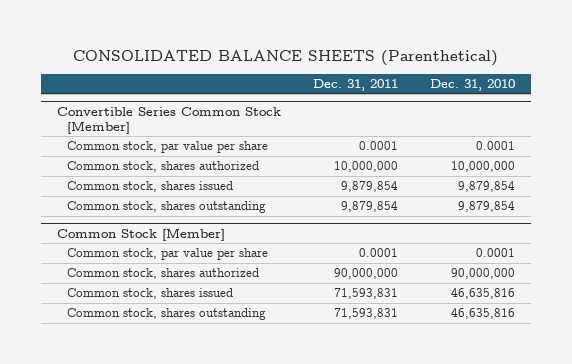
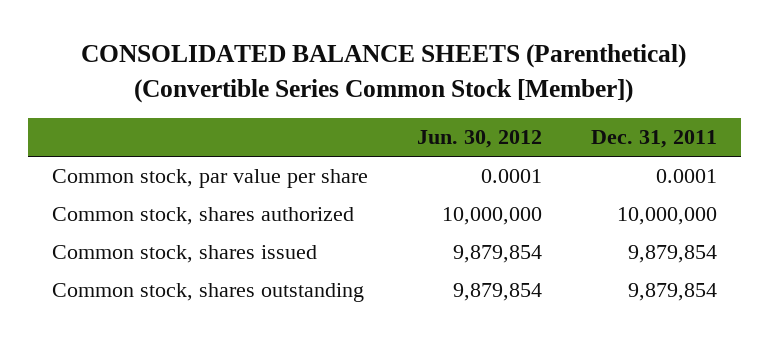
[73,49,499,66] CONSOLIDATED BALANCE SHEETS (Parenthetical) -> [81,44,687,103] CONSOLIDATED BALANCE SHEETS (Parenthetical) (Convertible Series Common Stock [Member])
[430,78,516,91] Dec. 31, 2010 -> none
none -> [416,130,542,149] Jun. 30, 2012
[56,106,281,134] Convertible Series Common Stock [Member] -> none
[56,227,225,241] Common Stock [Member] -> none
[67,248,269,261] Common stock, par value per share -> none
[67,268,260,280] Common stock, shares authorized -> none
[67,288,234,300] Common stock, shares issued -> none
[67,308,267,321] Common stock, shares outstanding -> none

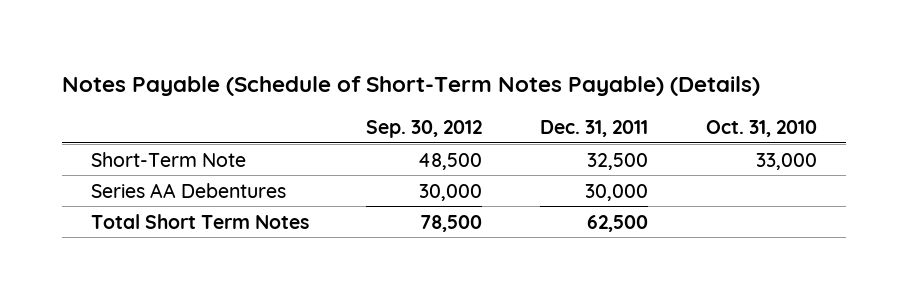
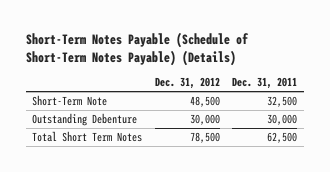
[61,75,760,96] Notes Payable (Schedule of Short-Term Notes Payable) (Details) -> [26,32,250,67] Short-Term Notes Payable (Schedule of Short-Term Notes Payable) (Details)
[366,119,483,138] Sep. 30, 2012 -> none
[705,119,817,137] Oct. 31, 2010 -> none
none -> [154,77,220,90] Dec. 31, 2012
[90,182,286,198] Series AA Debentures -> [32,112,138,126] Outstanding Debenture

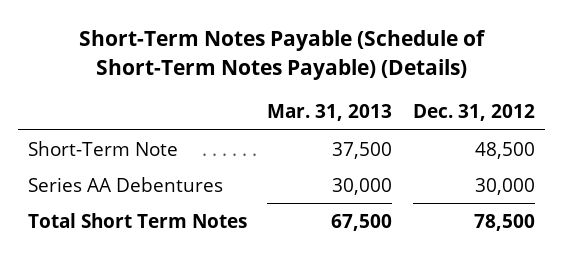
[232,77,298,90] Dec. 31, 2011 -> none
none -> [267,104,393,122] Mar. 31, 2013
[32,112,138,126] Outstanding Debenture -> [28,176,224,192] Series AA Debentures

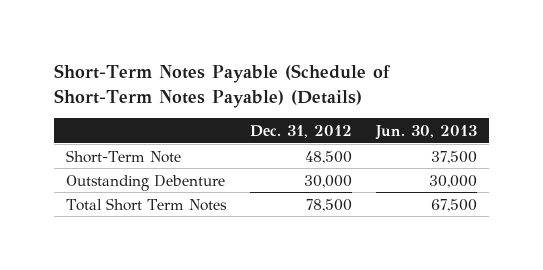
[267,104,393,122] Mar. 31, 2013 -> none
none -> [375,124,478,140] Jun. 30, 2013
[28,176,224,192] Series AA Debentures -> [66,174,226,191] Outstanding Debenture

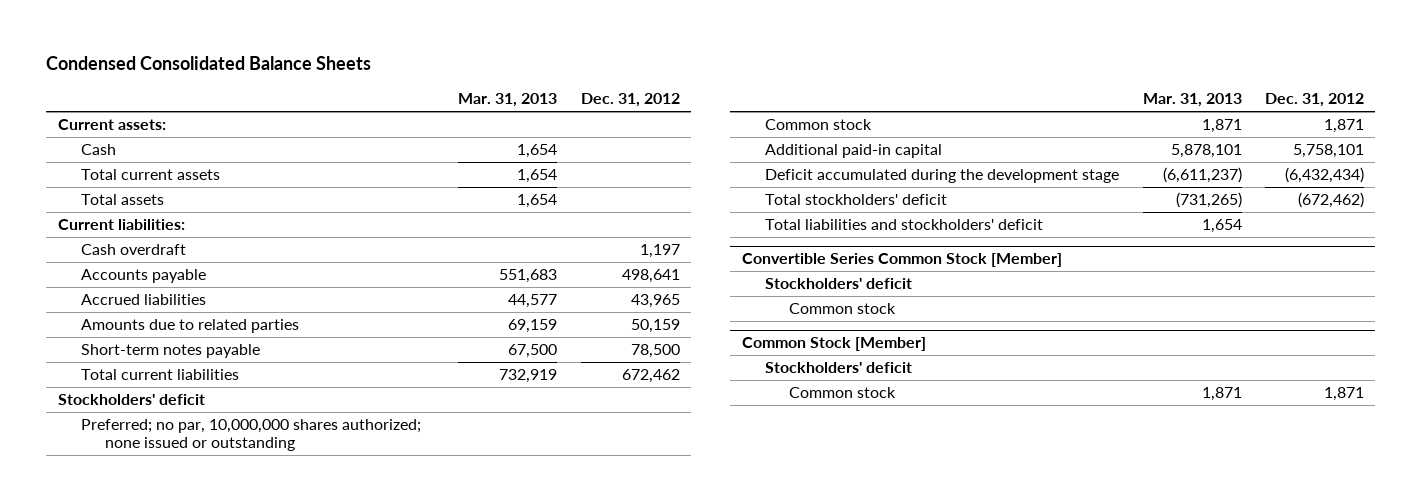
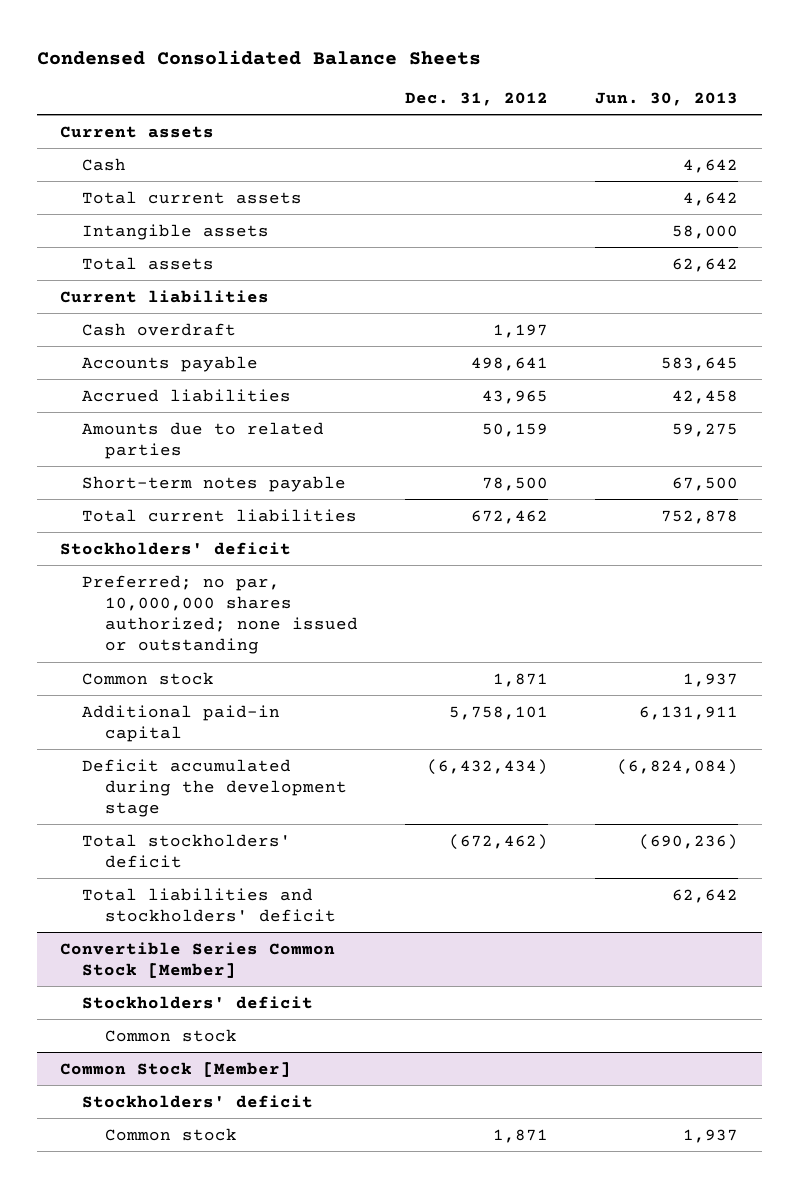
[458,93,558,108] Mar. 31, 2013 -> none
none -> [595,91,739,106] Jun. 30, 2013
[57,119,166,131] Current assets: -> [60,125,215,138] Current assets
none -> [82,223,270,240] Intangible assets
[57,219,185,231] Current liabilities: -> [60,289,270,303] Current liabilities

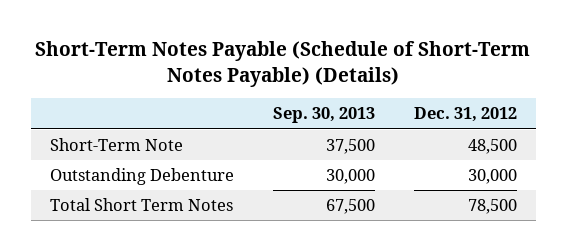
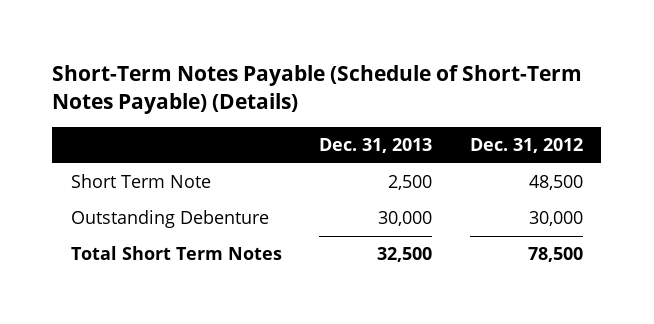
[272,107,375,124] Sep. 30, 2013 -> none
none -> [319,138,433,154] Dec. 31, 2013
[50,138,184,152] Short-Term Note -> [71,174,212,189] Short Term Note

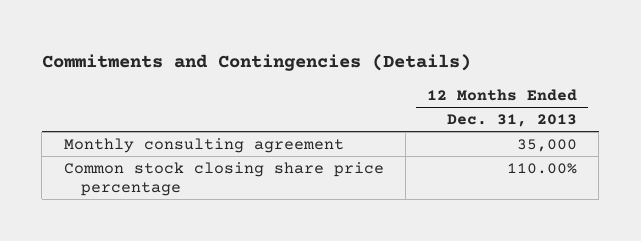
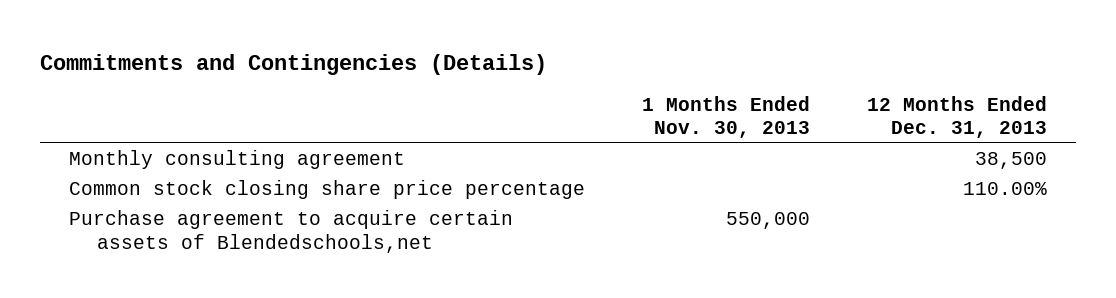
none -> [642,95,811,139] 1 Months Ended Nov. 30, 2013
[517,138,578,152] 35,000 -> [975,152,1048,170] 38,500
none -> [68,210,513,253] Purchase agreement to acquire certain assets of Blendedschools,net

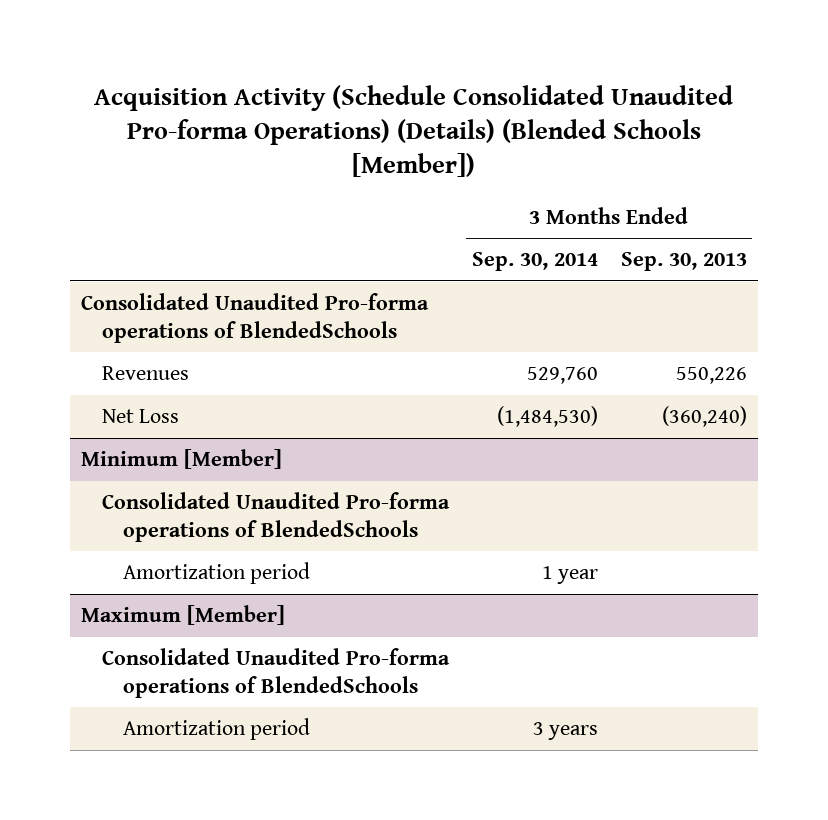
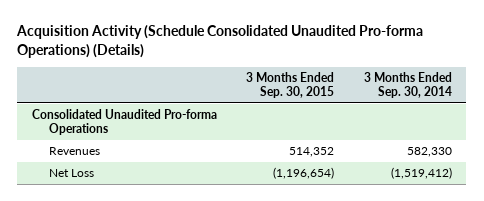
[94,84,734,178] Acquisition Activity (Schedule Consolidated Unaudited Pro-forma Operations) (Details) (Blended Schools [Member]) -> [16,24,424,58] Acquisition Activity (Schedule Consolidated Unaudited Pro-forma Operations) (Details)
[620,252,747,272] Sep. 30, 2013 -> none
none -> [246,72,335,99] 3 Months Ended Sep. 30, 2015
[81,449,283,470] Minimum [Member] -> none
[102,492,451,542] Consolidated Unaudited Pro-forma operations of BlendedSchools -> none
[122,562,310,585] Amortization period -> none
[81,605,286,626] Maximum [Member] -> none
[102,648,451,698] Consolidated Unaudited Pro-forma operations of BlendedSchools -> none
[122,718,310,741] Amortization period -> none
[81,293,430,343] Consolidated Unaudited Pro-forma operations of BlendedSchools -> [31,109,217,136] Consolidated Unaudited Pro-forma Operations
[526,367,598,385] 529,760 -> [406,147,452,158] 582,330
[496,406,598,428] (1,484,530) -> [390,167,452,180] (1,519,412)

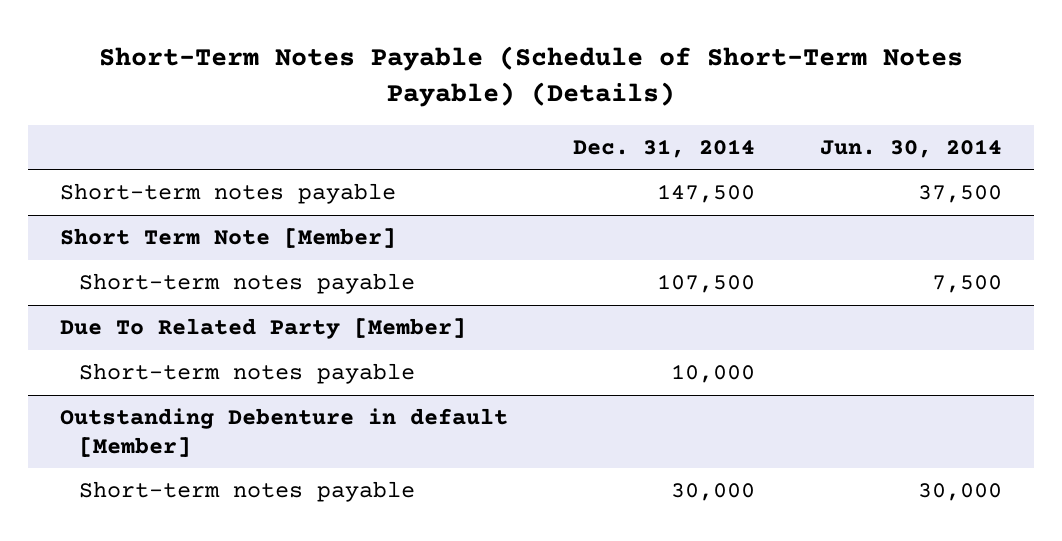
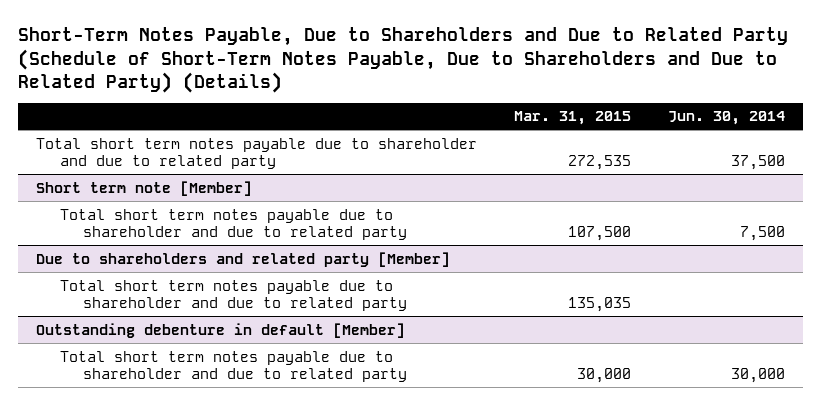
[99,45,964,108] Short-Term Notes Payable (Schedule of Short-Term Notes Payable) (Details) -> [17,27,788,93] Short-Term Notes Payable, Due to Shareholders and Due to Related Party (Schedule of Short-Term Notes Payable, Due to Shareholders and Due to Related Party) (Details)
[573,138,756,158] Dec. 31, 2014 -> none
none -> [513,111,631,126] Mar. 31, 2015
[60,183,397,205] Short-term notes payable -> [36,137,478,170] Total short term notes payable due to shareholder and due to related party
[60,228,397,249] Short Term Note [Member] -> [36,180,253,196] Short term note [Member]
[78,273,415,295] Short-term notes payable -> [59,208,407,241] Total short term notes payable due to shareholder and due to related party
[60,318,467,340] Due To Related Party [Member] -> [36,251,451,267] Due to shareholders and related party [Member]
[78,363,415,385] Short-term notes payable -> [59,279,407,312] Total short term notes payable due to shareholder and due to related party
[60,408,509,457] Outstanding Debenture in default [Member] -> [36,322,406,338] Outstanding debenture in default [Member]
[78,481,415,503] Short-term notes payable -> [59,350,407,383] Total short term notes payable due to shareholder and due to related party

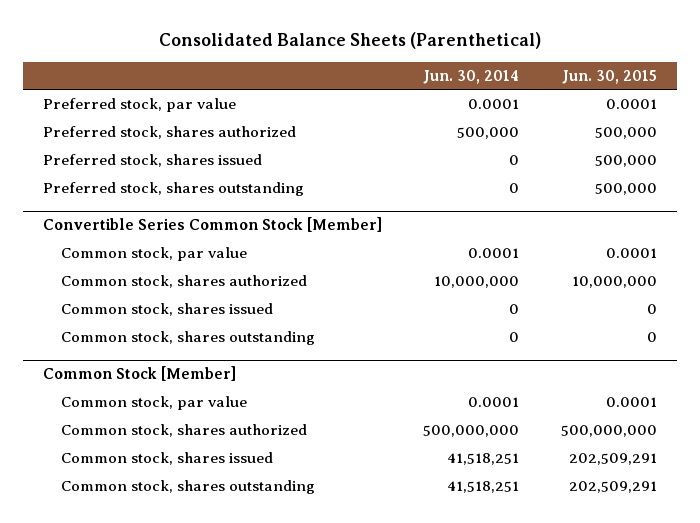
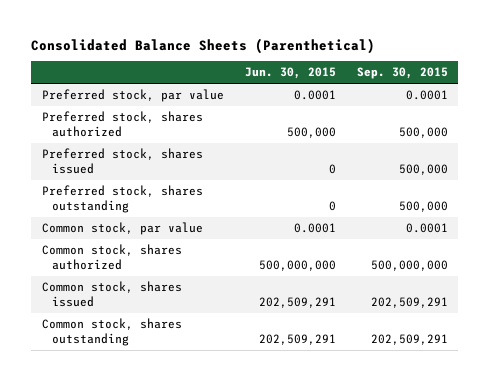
[423,69,520,84] Jun. 30, 2014 -> none
none -> [356,67,448,80] Sep. 30, 2015
[43,217,383,233] Convertible Series Common Stock [Member] -> none
[61,247,248,262] Common stock, par value -> none
[61,275,308,289] Common stock, shares authorized -> none
[61,303,274,317] Common stock, shares issued -> none
[61,331,316,346] Common stock, shares outstanding -> none
[43,366,237,382] Common Stock [Member] -> none
[594,155,657,168] 500,000 -> [328,163,336,174] 0
[594,183,657,196] 500,000 -> [328,200,336,211] 0

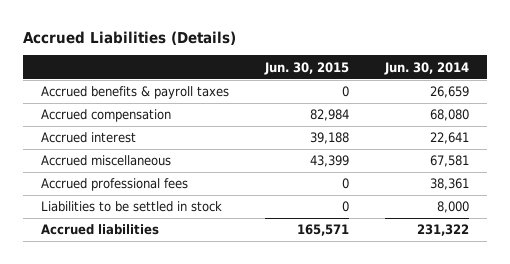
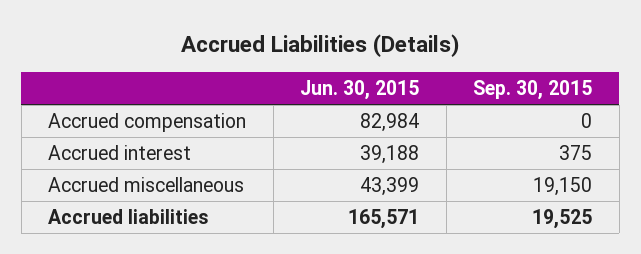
[383,61,469,75] Jun. 30, 2014 -> none
none -> [473,79,593,100] Sep. 30, 2015
[40,86,229,100] Accrued benefits & payroll taxes -> none
[40,178,188,192] Accrued professional fees -> none
[40,201,222,213] Liabilities to be settled in stock -> none

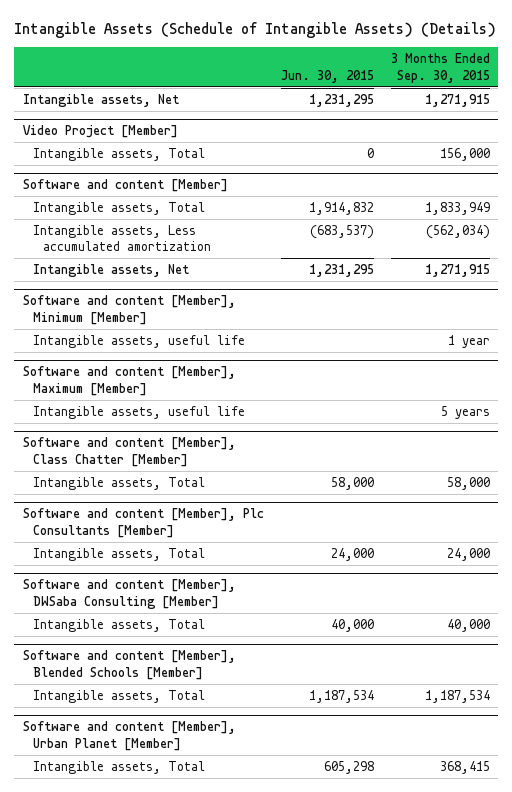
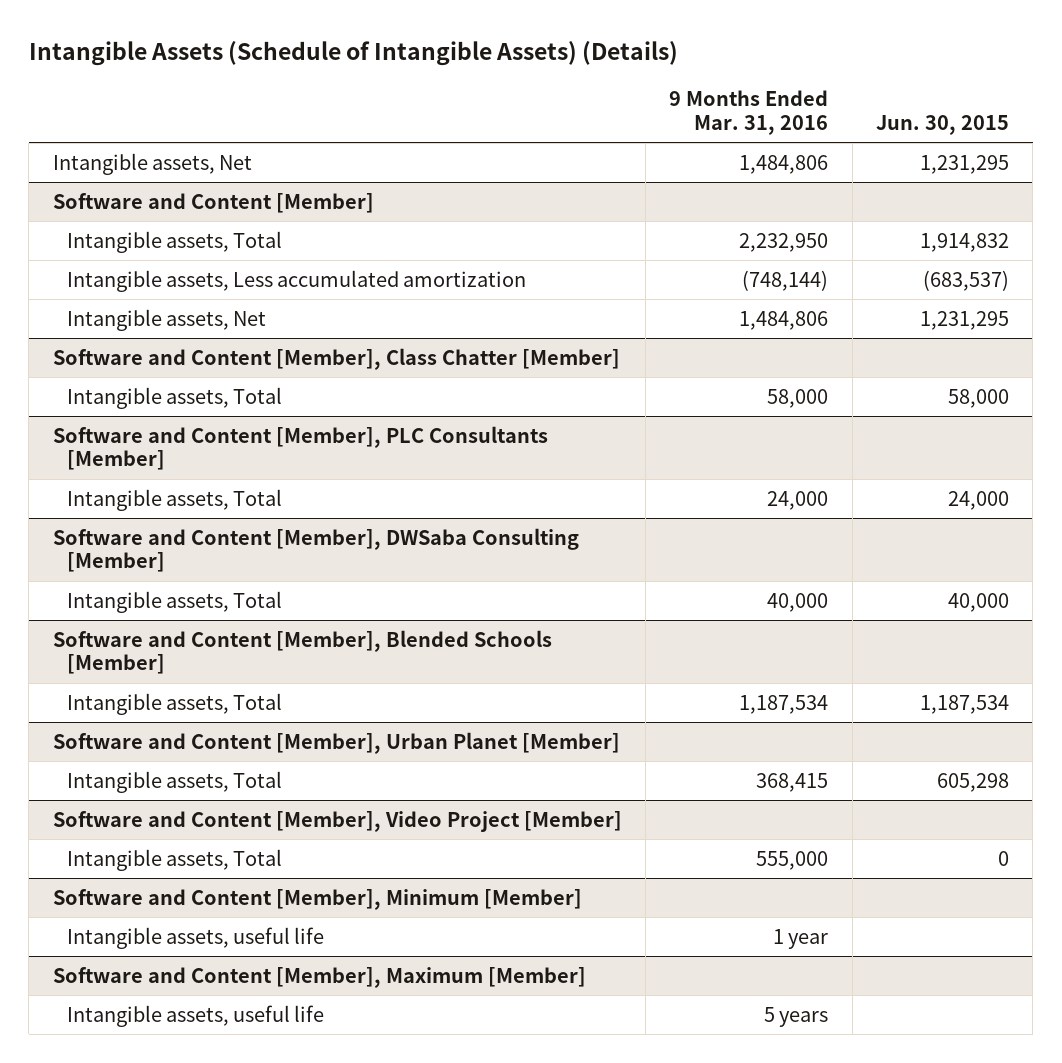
[390,52,490,83] 3 Months Ended Sep. 30, 2015 -> none
none -> [669,90,829,136] 9 Months Ended Mar. 31, 2016
[22,125,178,139] Video Project [Member] -> none
[32,147,205,161] Intangible assets, Total -> none
[22,179,228,193] Software and content [Member] -> [52,192,374,213] Software and Content [Member]
[22,295,236,325] Software and content [Member], Minimum [Member] -> none
[32,334,245,348] Intangible assets, useful life -> none
[22,366,236,396] Software and content [Member], Maximum [Member] -> none
[32,405,245,419] Intangible assets, useful life -> none
[22,437,236,467] Software and content [Member], Class Chatter [Member] -> [52,347,620,370] Software and Content [Member], Class Chatter [Member]
[22,508,264,538] Software and content [Member], Plc Consultants [Member] -> [52,425,548,471] Software and Content [Member], PLC Consultants [Member]
[22,579,236,609] Software and content [Member], DWSaba Consulting [Member] -> [52,527,579,573] Software and Content [Member], DWSaba Consulting [Member]
[22,650,236,680] Software and content [Member], Blended Schools [Member] -> [52,629,552,675] Software and Content [Member], Blended Schools [Member]
[22,721,236,751] Software and content [Member], Urban Planet [Member] -> [52,731,620,754] Software and Content [Member], Urban Planet [Member]
none -> [52,810,622,832] Software and Content [Member], Video Project [Member]
none -> [67,848,283,871] Intangible assets, Total
none -> [52,888,582,910] Software and Content [Member], Minimum [Member]
none -> [67,926,325,949] Intangible assets, useful life
none -> [52,966,586,988] Software and Content [Member], Maximum [Member]
none -> [67,1004,325,1027] Intangible assets, useful life

